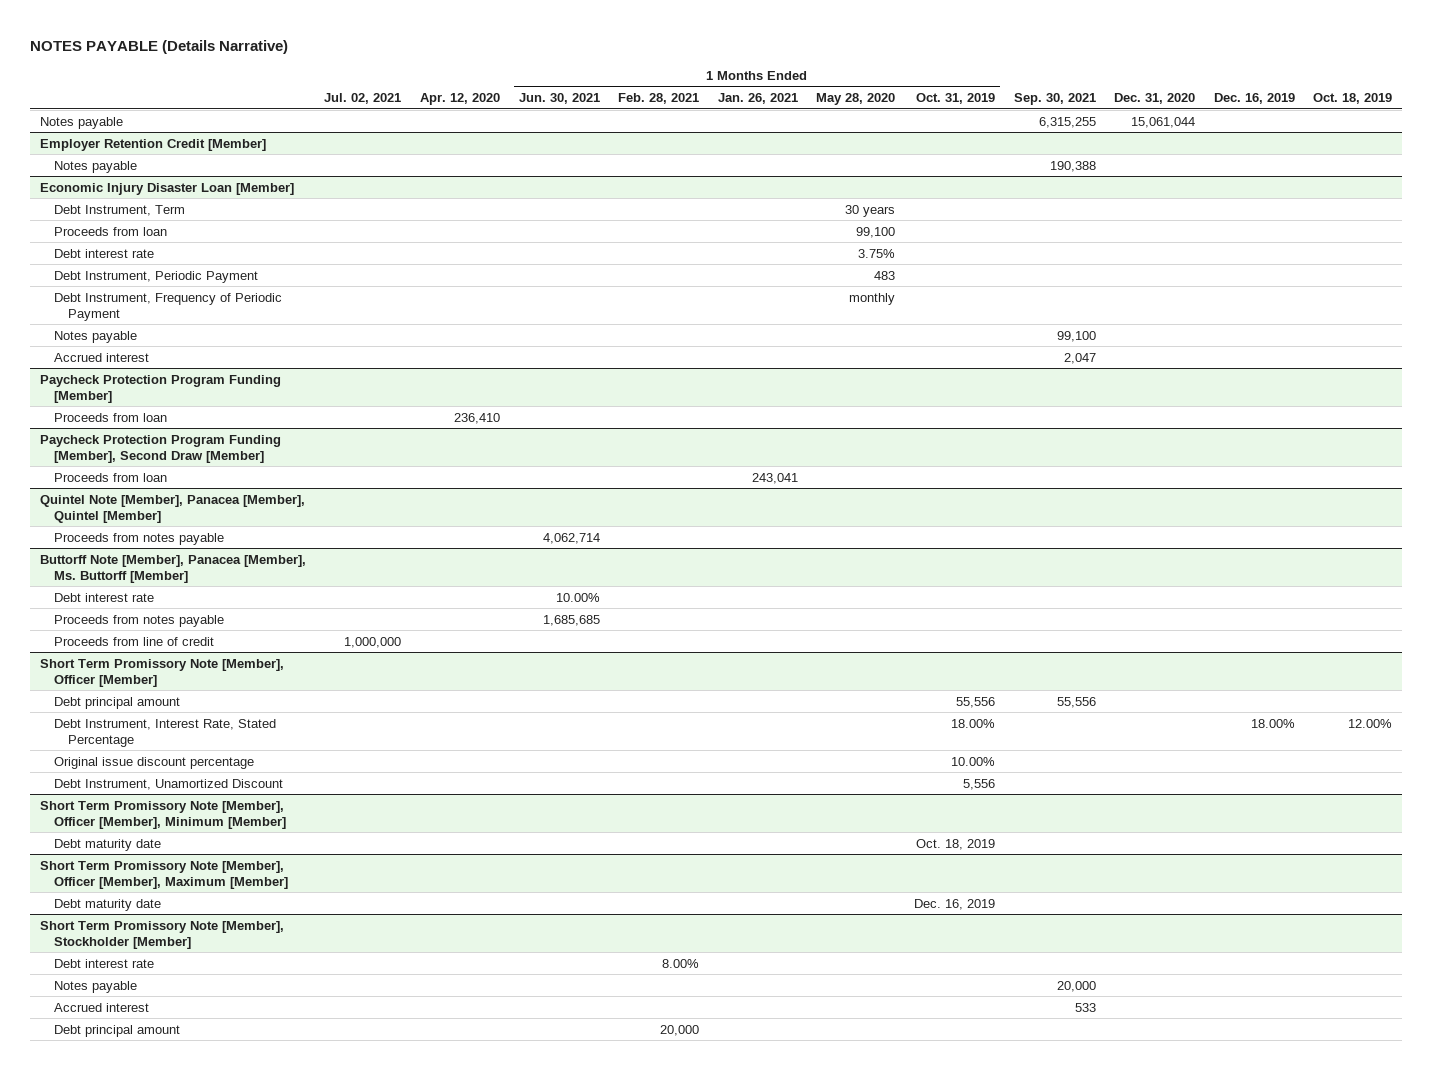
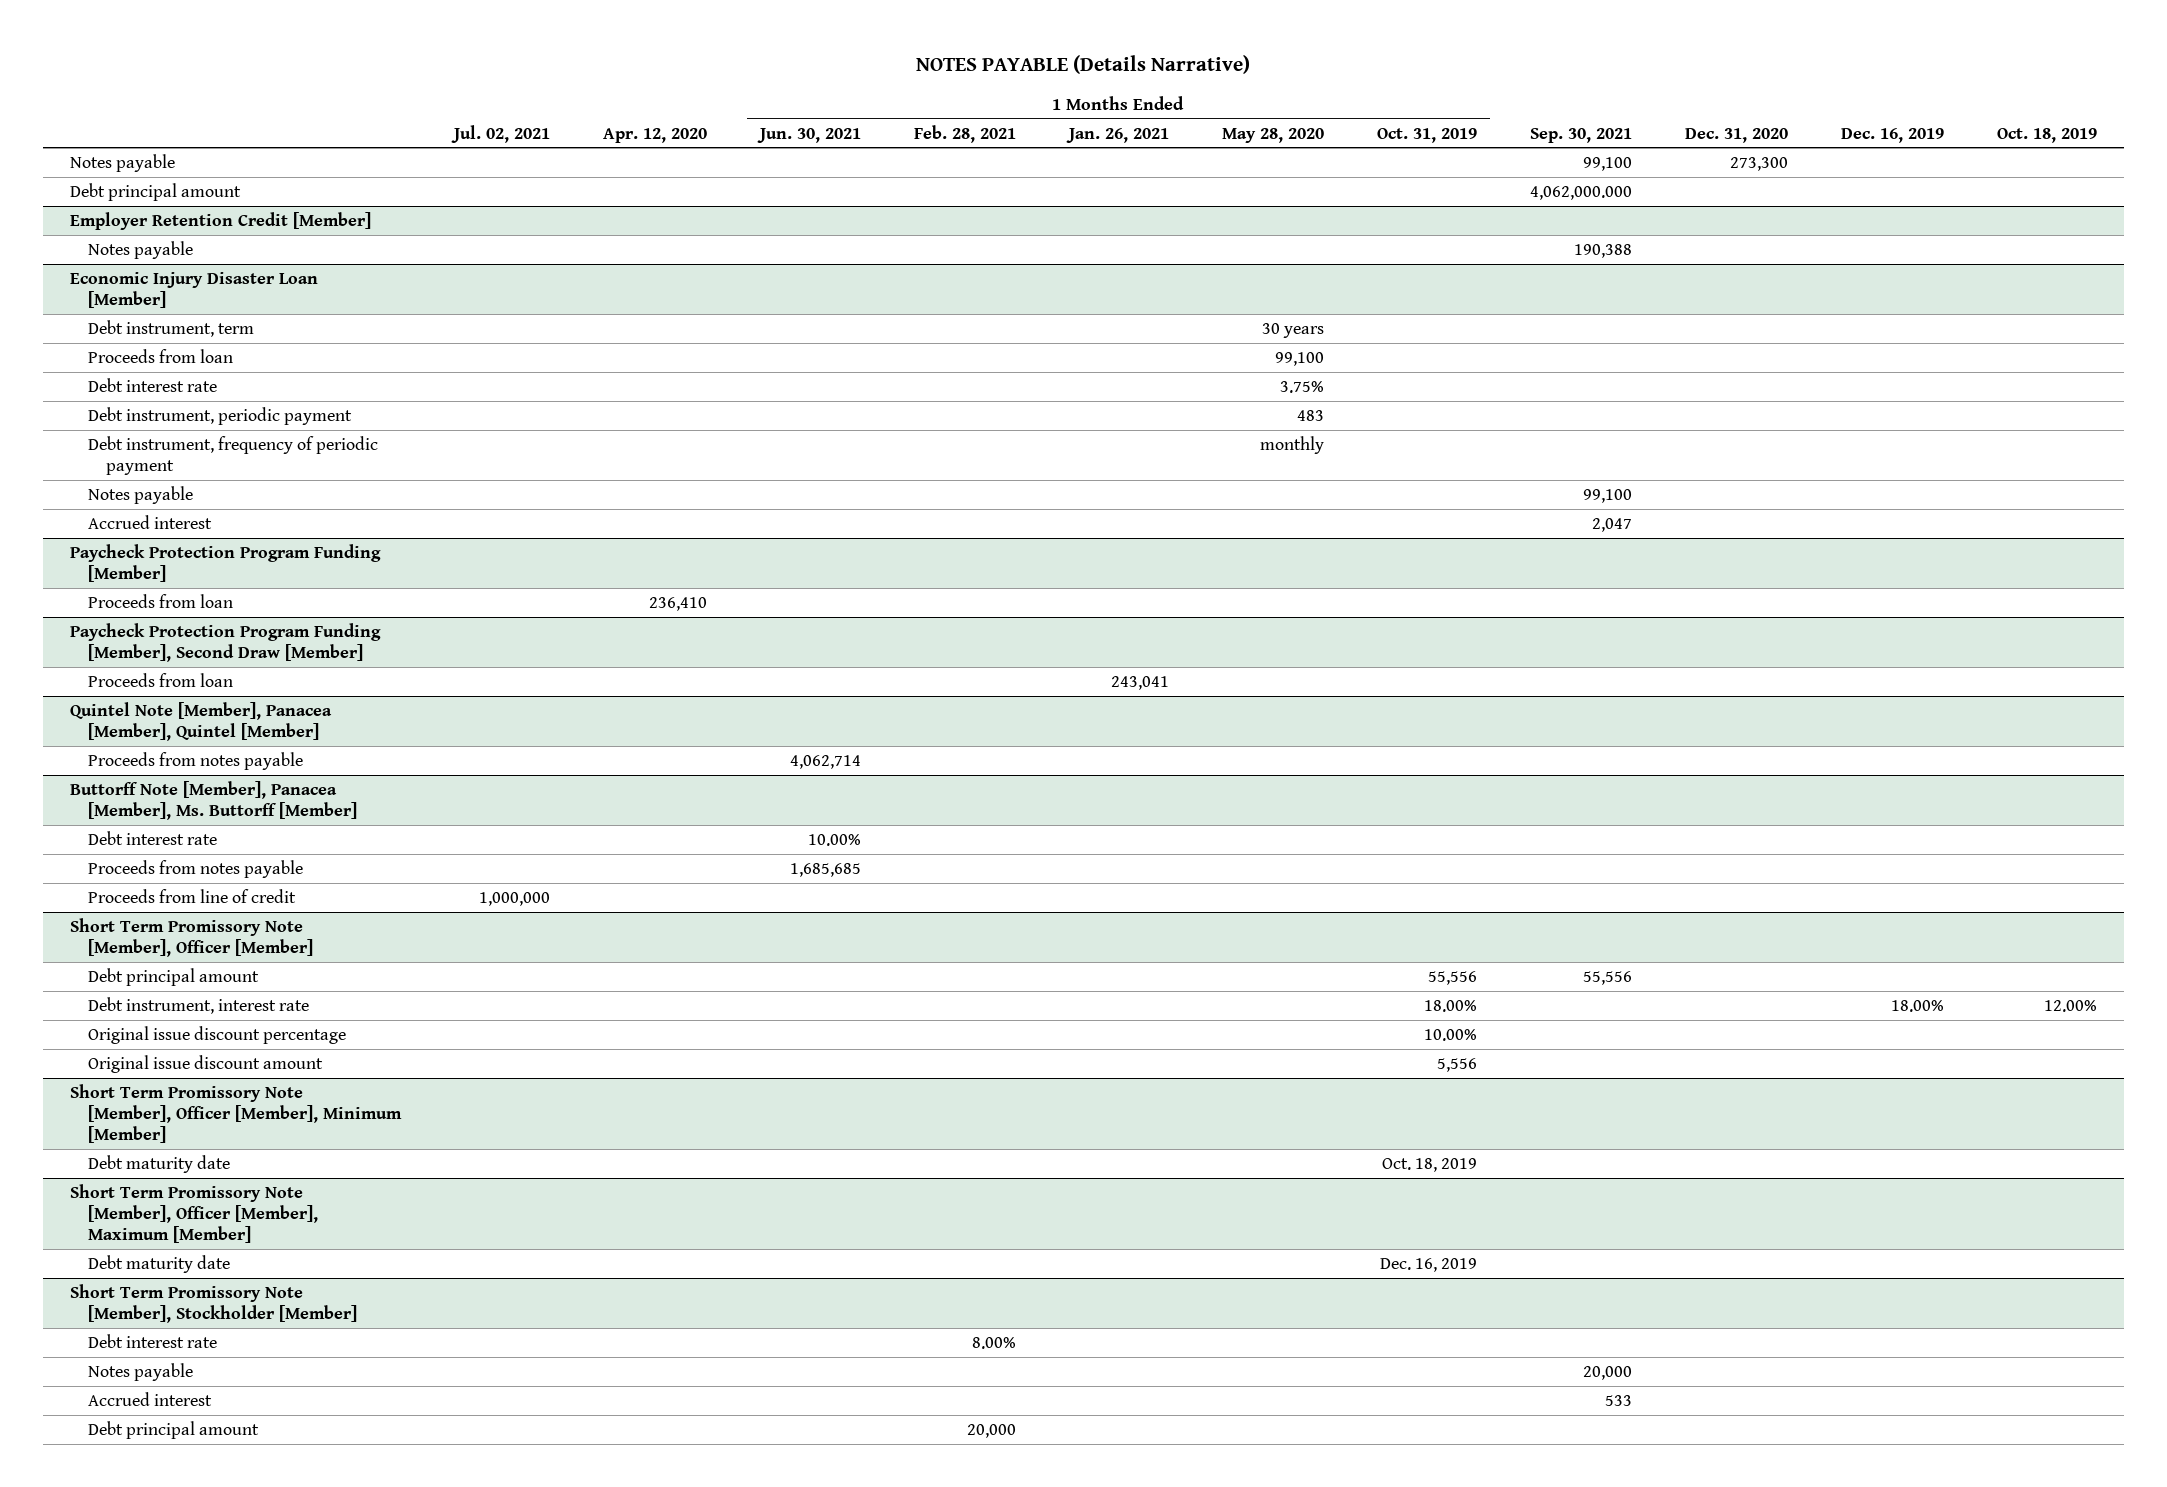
[1038,116,1096,128] 6,315,255 -> [1583,157,1633,172] 99,100
[1131,116,1196,128] 15,061,044 -> [1730,157,1789,172] 273,300
none -> [69,183,241,202] Debt principal amount
[53,204,185,216] Debt Instrument, Term -> [87,320,254,338] Debt instrument, term
[53,270,258,283] Debt Instrument, Periodic Payment -> [87,407,352,426] Debt instrument, periodic payment
[53,292,282,321] Debt Instrument, Frequency of Periodic Payment -> [87,436,378,476] Debt instrument, frequency of periodic payment
[53,718,276,747] Debt Instrument, Interest Rate, Stated Percentage -> [87,997,309,1015] Debt instrument, interest rate
[53,778,283,790] Debt Instrument, Unamortized Discount -> [87,1055,323,1074] Original issue discount amount

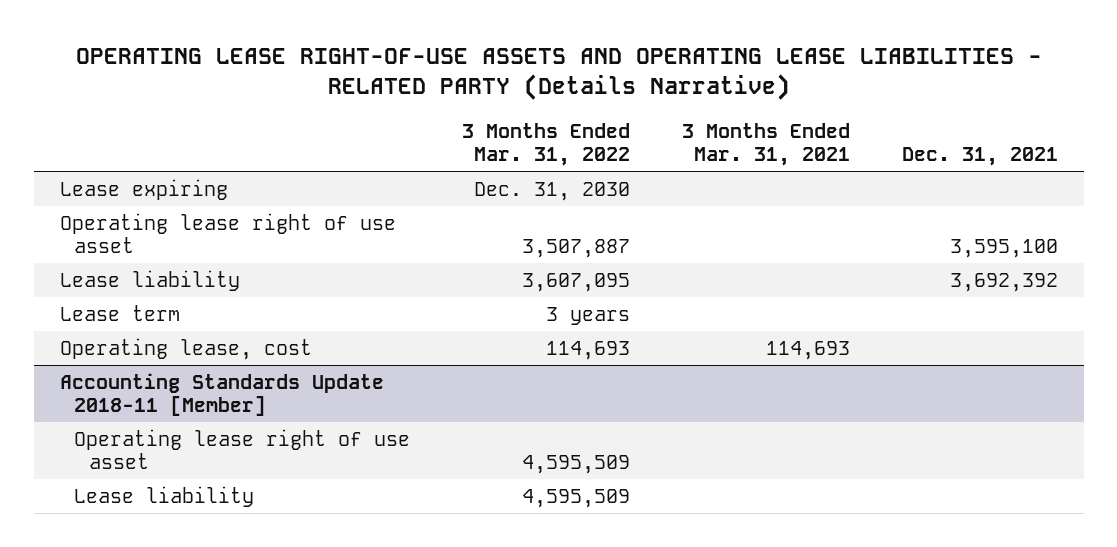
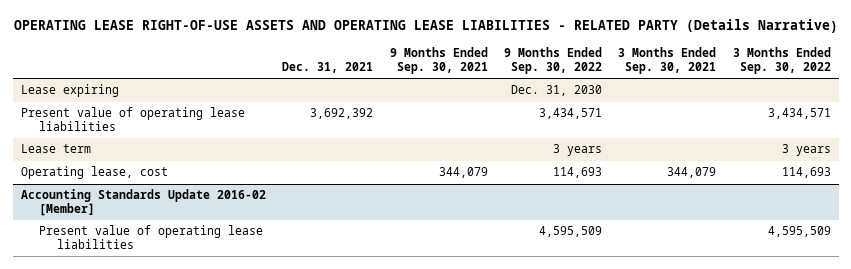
[462,122,631,166] 3 Months Ended Mar. 31, 2022 -> none
[681,122,850,166] 3 Months Ended Mar. 31, 2021 -> none
none -> [389,47,488,74] 9 Months Ended Sep. 30, 2021
none -> [503,47,602,74] 9 Months Ended Sep. 30, 2022
none -> [618,47,717,74] 3 Months Ended Sep. 30, 2021
none -> [732,47,831,74] 3 Months Ended Sep. 30, 2022
[59,212,396,254] Operating lease right of use asset -> none
[59,269,240,291] Lease liability -> [20,107,245,132] Present value of operating lease liabilities
[59,372,384,417] Accounting Standards Update 2018-11 [Member] -> none
[74,428,411,470] Operating lease right of use asset -> none
[74,485,255,507] Lease liability -> none
none -> [20,189,266,217] Accounting Standards Update 2016-02 [Member]
none -> [38,225,263,250] Present value of operating lease liabilities

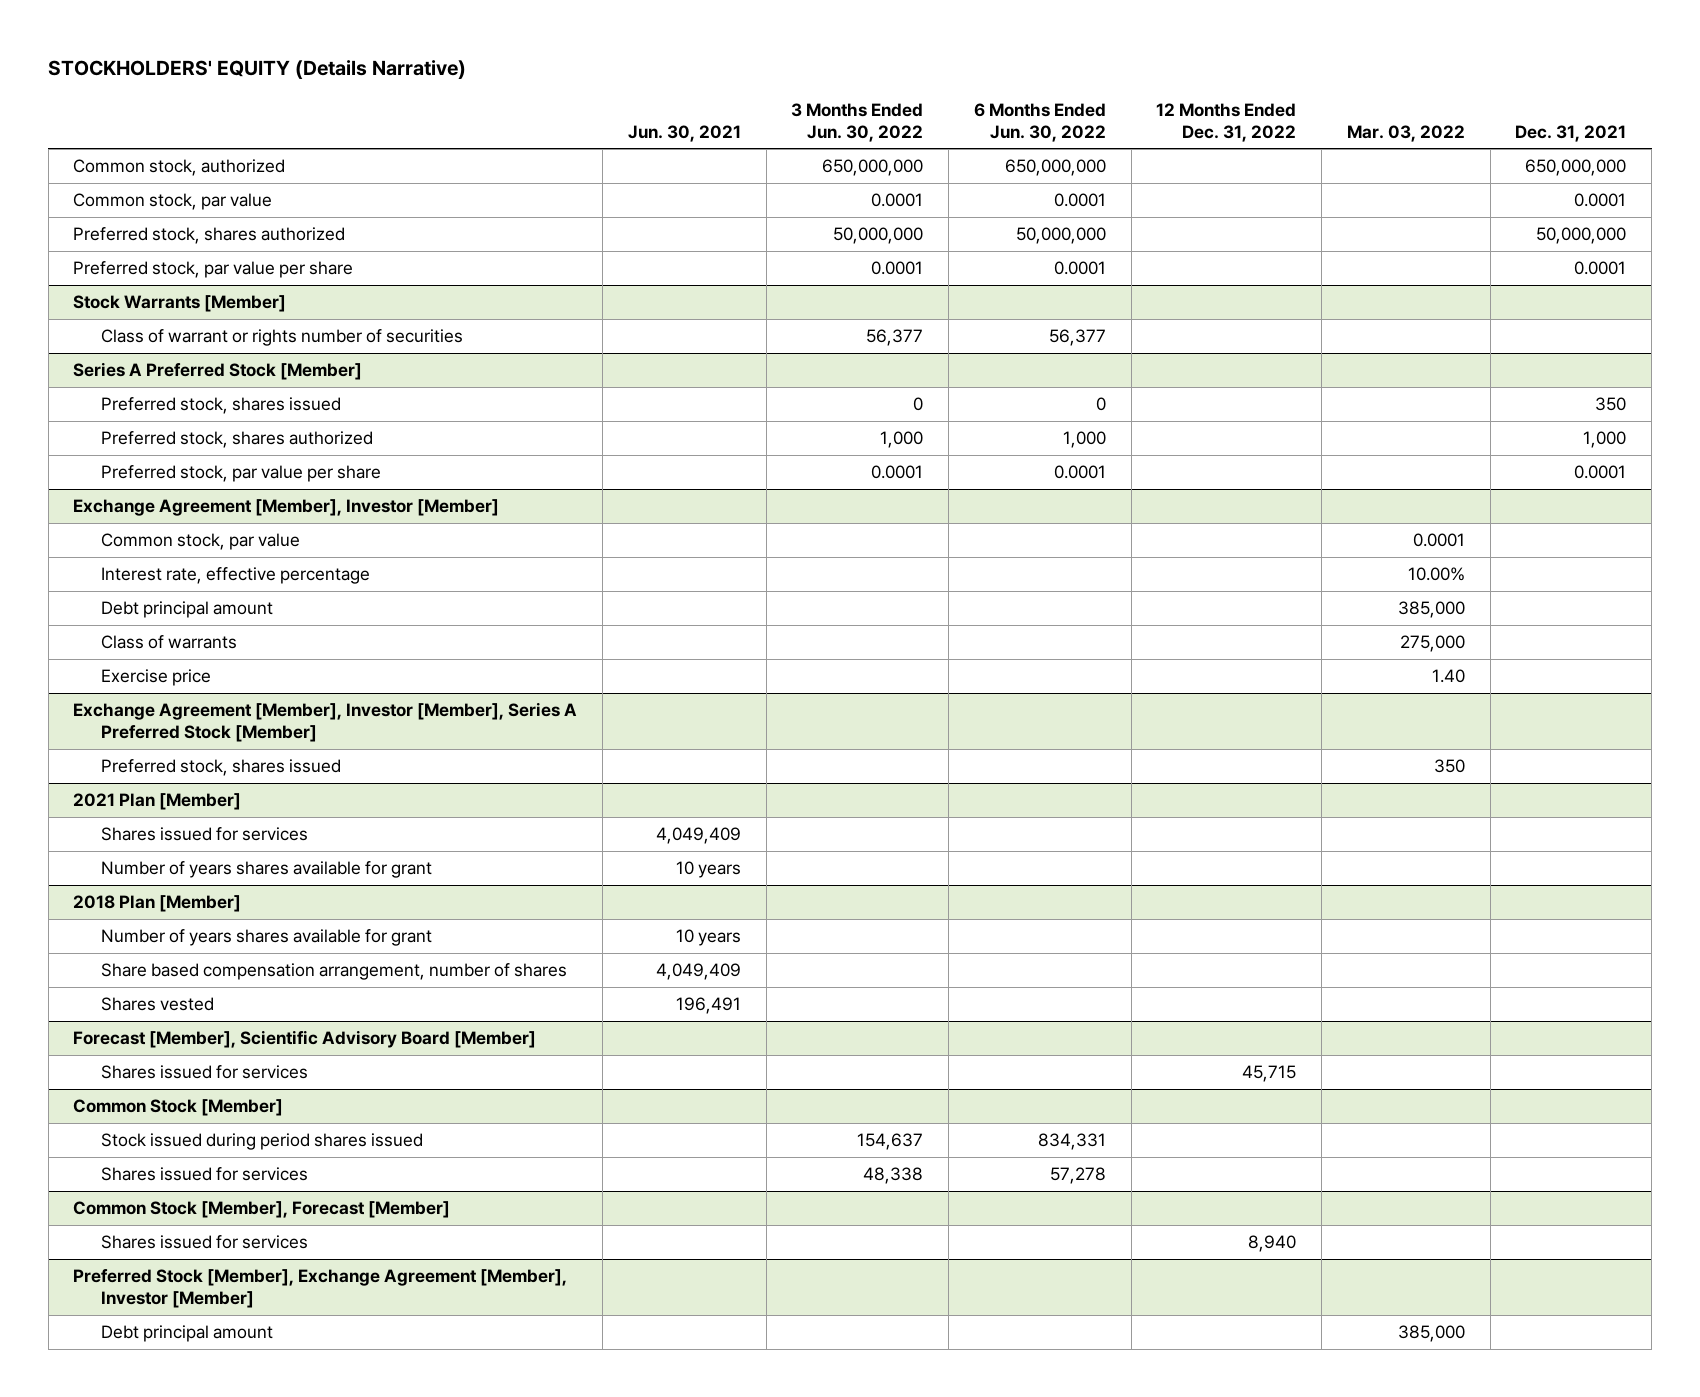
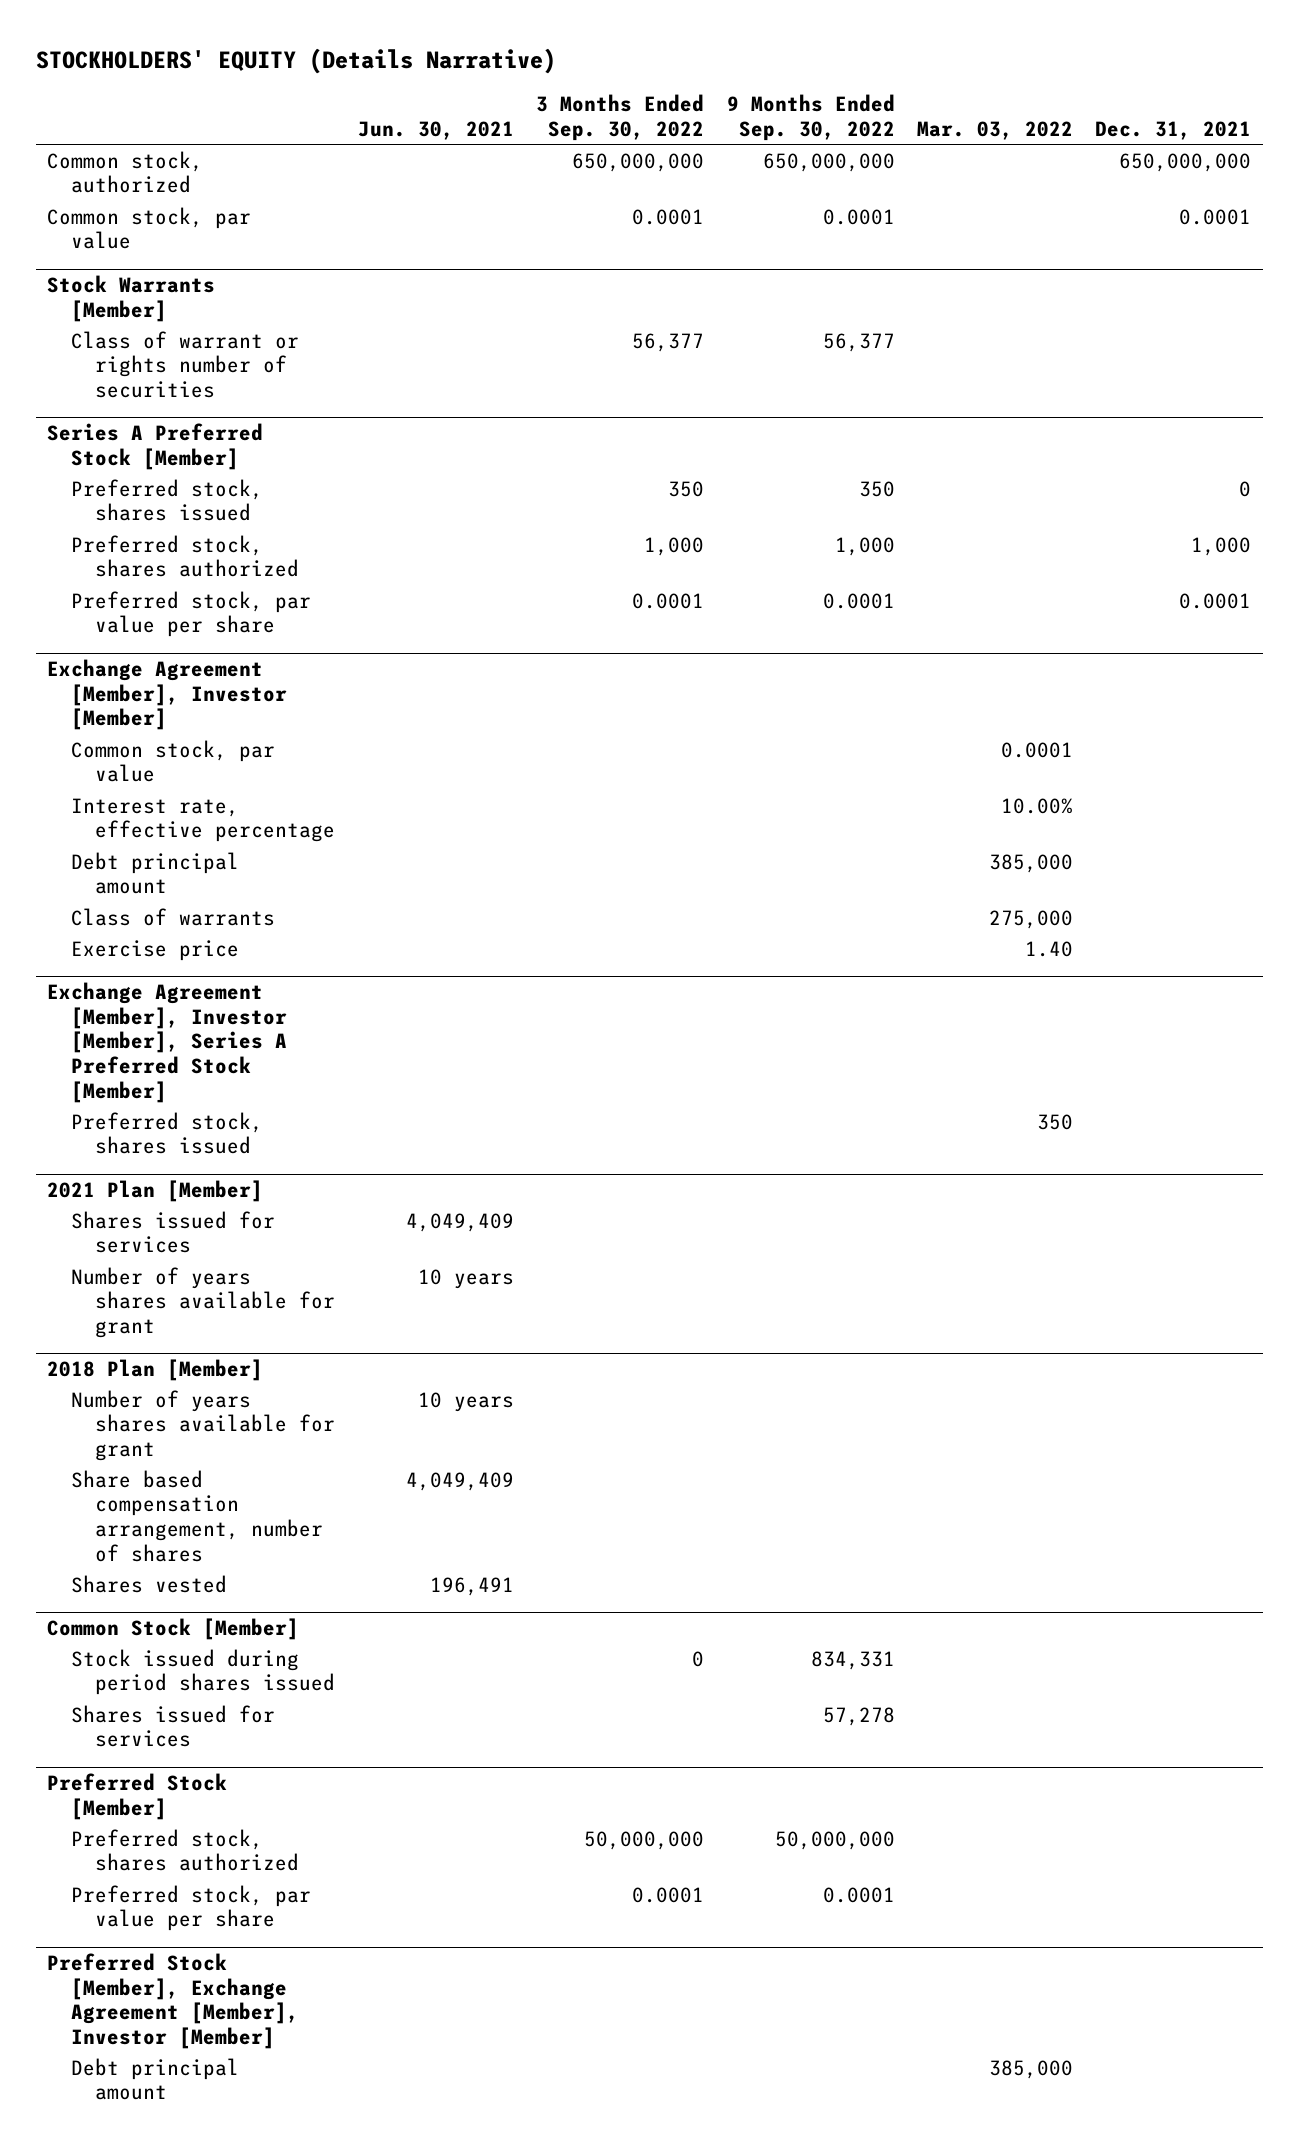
[791,102,924,142] 3 Months Ended Jun. 30, 2022 -> none
[973,102,1106,142] 6 Months Ended Jun. 30, 2022 -> none
[1156,102,1297,142] 12 Months Ended Dec. 31, 2022 -> none
none -> [536,94,705,141] 3 Months Ended Sep. 30, 2022
none -> [726,94,895,141] 9 Months Ended Sep. 30, 2022
[73,226,346,244] Preferred stock, shares authorized -> none
[73,260,354,278] Preferred stock, par value per share -> none
[1595,396,1627,411] 350 -> [1239,480,1252,497] 0
[73,1029,537,1048] Forecast [Member], Scientific Advisory Board [Member] -> none
[100,1064,308,1079] Shares issued for services -> none
[73,1200,451,1218] Common Stock [Member], Forecast [Member] -> none
[100,1234,308,1249] Shares issued for services -> none
none -> [47,1773,228,1820] Preferred Stock [Member]
none -> [71,1828,300,1872] Preferred stock, shares authorized
none -> [71,1884,312,1932] Preferred stock, par value per share

